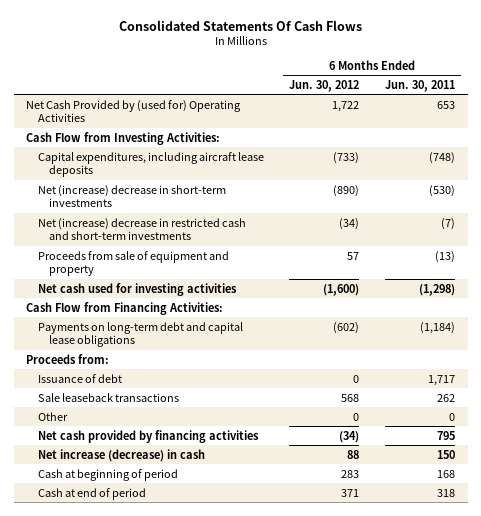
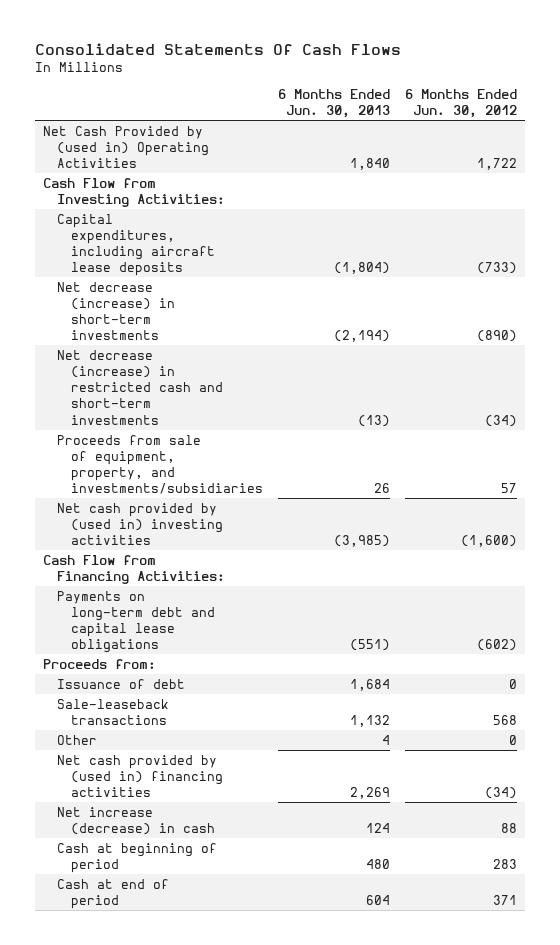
[384,79,455,92] Jun. 30, 2011 -> none
none -> [277,89,390,119] 6 Months Ended Jun. 30, 2013
[26,99,242,123] Net Cash Provided by (used for) Operating Activities -> [43,125,209,169] Net Cash Provided by (used in) Operating Activities
[37,184,226,208] Net (increase) decrease in short-term investments -> [56,281,175,341] Net decrease (increase) in short-term investments
[37,217,246,241] Net (increase) decrease in restricted cash and short-term investments -> [56,349,223,425] Net decrease (increase) in restricted cash and short-term investments
[37,250,229,277] Proceeds from sale of equipment and property -> [56,434,263,495] Proceeds from sale of equipment, property, and investments/subsidiaries
[37,282,237,296] Net cash used for investing activities -> [56,502,223,546] Net cash provided by (used in) investing activities
[37,392,179,402] Sale leaseback transactions -> [56,698,169,725] Sale-leaseback transactions
[37,429,259,443] Net cash provided by financing activities -> [56,754,223,798] Net cash provided by (used in) financing activities

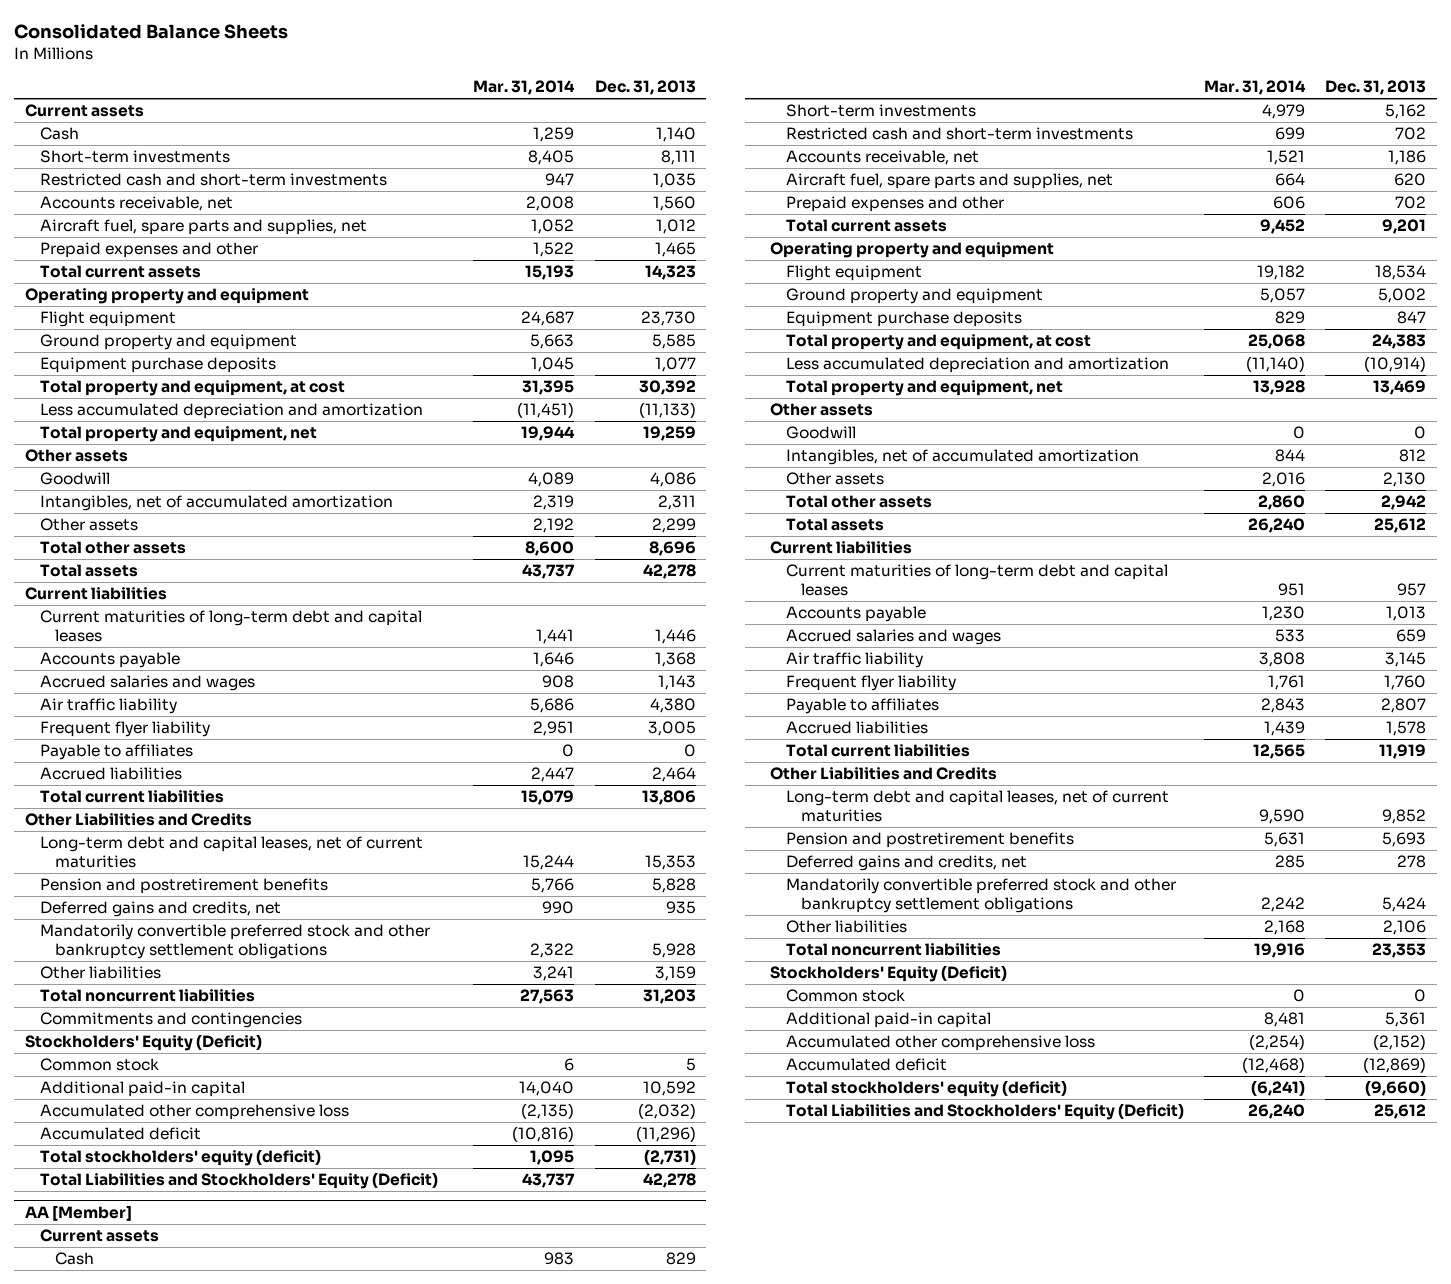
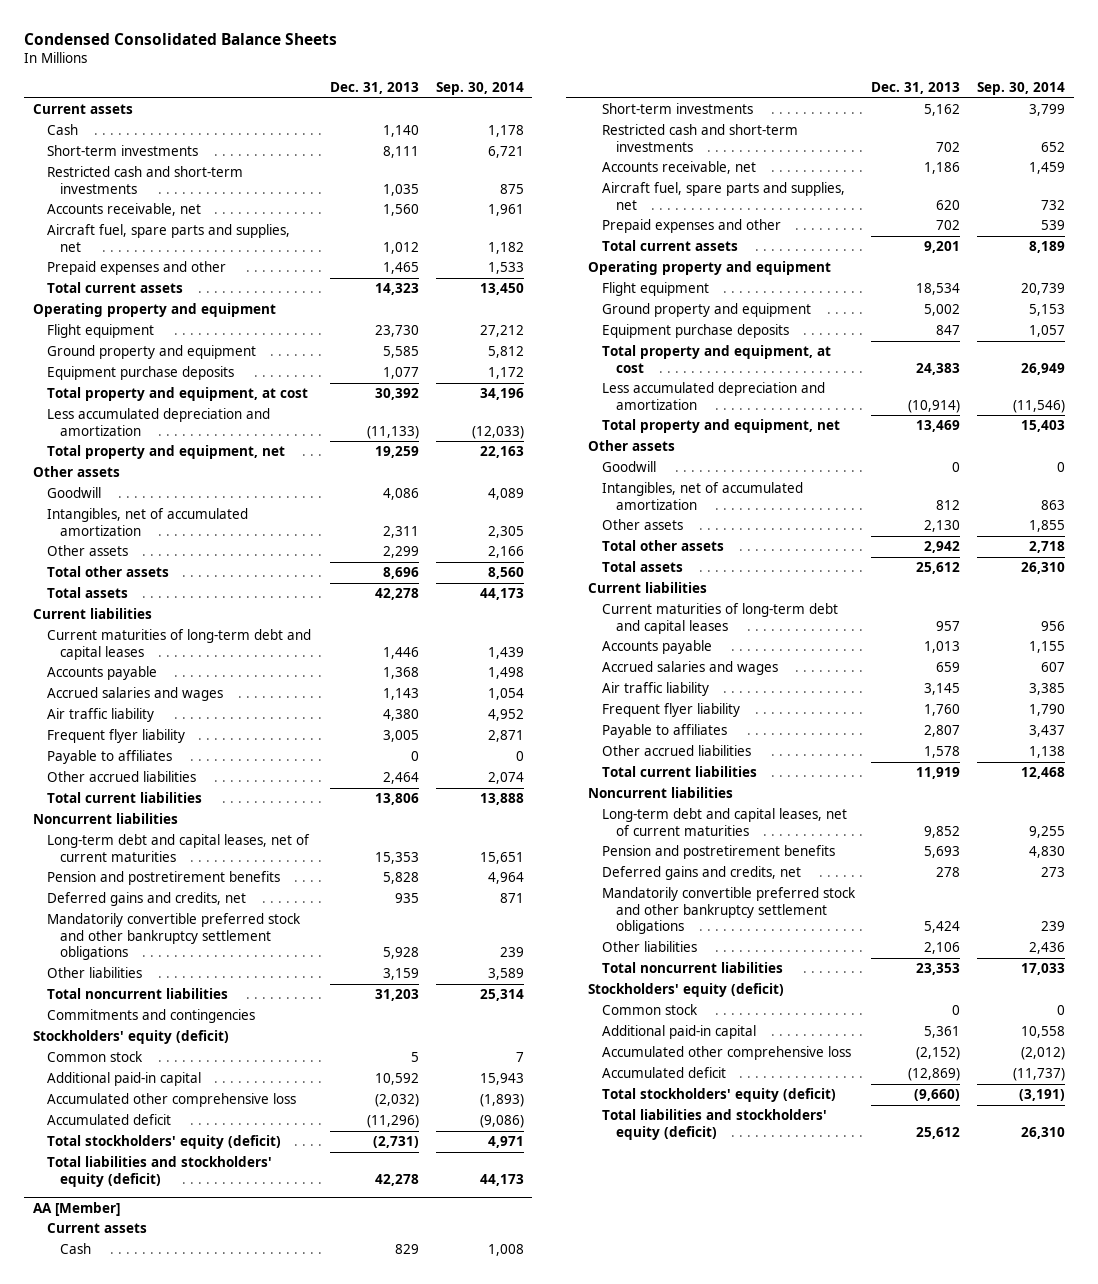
[14,24,289,40] Consolidated Balance Sheets -> [24,33,338,46] Condensed Consolidated Balance Sheets
[473,80,576,96] Mar. 31, 2014 -> none
none -> [435,82,524,96] Sep. 30, 2014
[39,767,182,781] Accrued liabilities -> [46,771,196,783] Other accrued liabilities
[24,813,252,827] Other Liabilities and Credits -> [32,813,178,825] Noncurrent liabilities
[24,1034,262,1052] Stockholders' Equity (Deficit) -> [32,1030,229,1045] Stockholders' equity (deficit)
[39,1172,438,1190] Total Liabilities and Stockholders' Equity (Deficit) -> [46,1156,272,1187] Total liabilities and stockholders' equity (deficit)
[785,721,928,735] Accrued liabilities -> [601,745,751,757] Other accrued liabilities
[770,767,998,781] Other Liabilities and Credits -> [587,787,733,799] Noncurrent liabilities
[770,965,1008,983] Stockholders' Equity (Deficit) -> [587,983,784,998] Stockholders' equity (deficit)
[785,1103,1184,1121] Total Liabilities and Stockholders' Equity (Deficit) -> [601,1109,827,1140] Total liabilities and stockholders' equity (deficit)

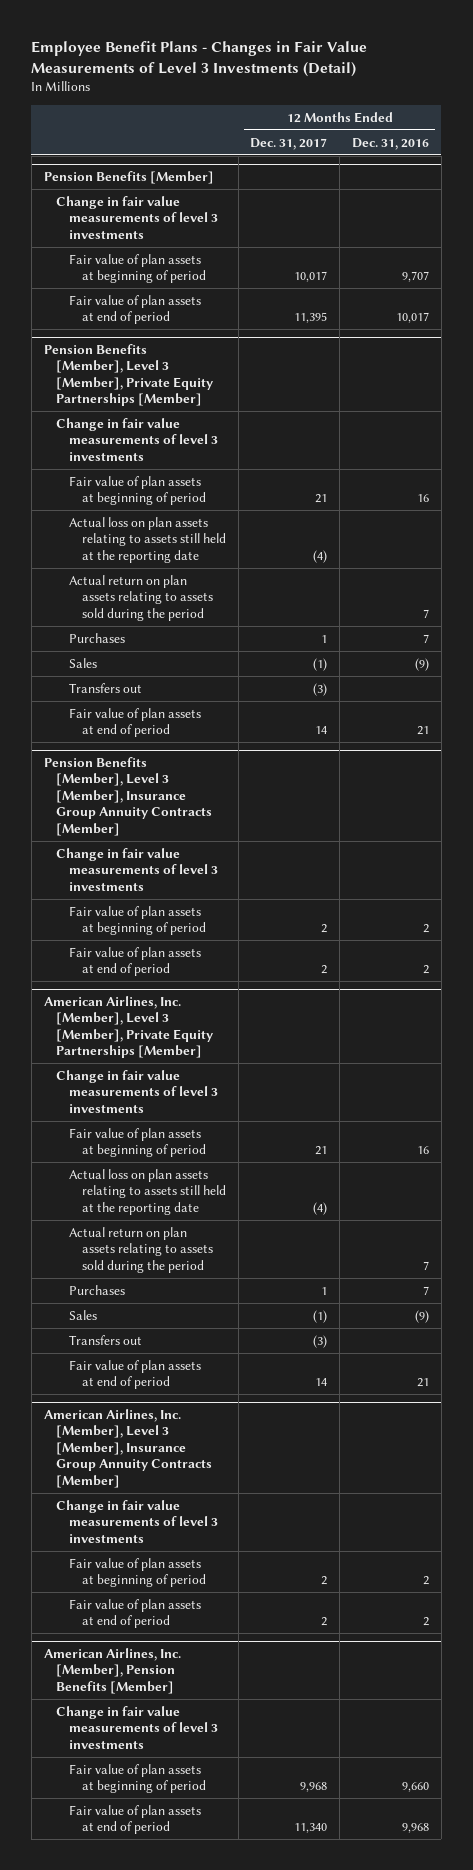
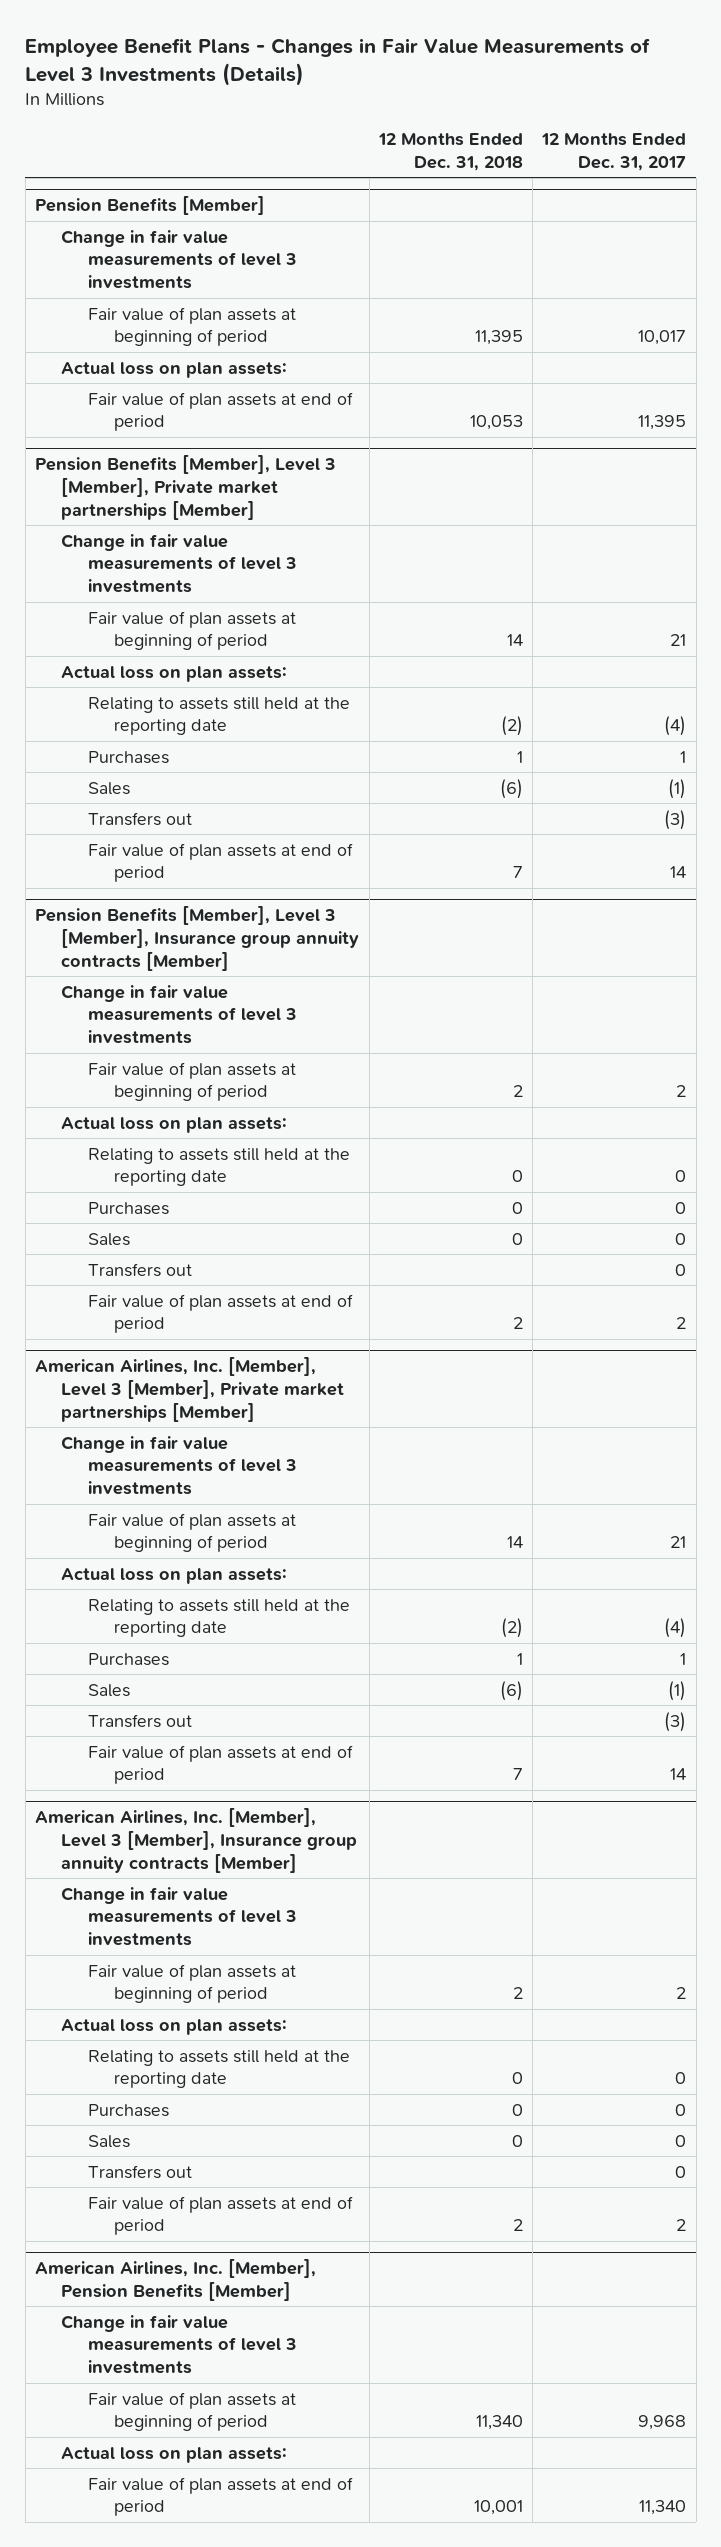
[31,41,368,78] Employee Benefit Plans - Changes in Fair Value Measurements of Level 3 Investments (Detail) -> [25,38,651,87] Employee Benefit Plans - Changes in Fair Value Measurements of Level 3 Investments (Details)
[352,137,430,150] Dec. 31, 2016 -> none
none -> [377,133,523,171] 12 Months Ended Dec. 31, 2018
none -> [61,361,288,378] Actual loss on plan assets:
[43,344,214,407] Pension Benefits [Member], Level 3 [Member], Private Equity Partnerships [Member] -> [35,455,337,520] Pension Benefits [Member], Level 3 [Member], Private market partnerships [Member]
[69,574,213,621] Actual return on plan assets relating to assets sold during the period -> none
none -> [61,665,288,682] Actual loss on plan assets:
[69,516,226,563] Actual loss on plan assets relating to assets still held at the reporting date -> [87,696,350,736] Relating to assets still held at the reporting date
[43,757,213,836] Pension Benefits [Member], Level 3 [Member], Insurance Group Annuity Contracts [Member] -> [35,906,360,971] Pension Benefits [Member], Level 3 [Member], Insurance group annuity contracts [Member]
none -> [61,1116,288,1133] Actual loss on plan assets:
none -> [87,1147,350,1187] Relating to assets still held at the reporting date
none -> [87,1201,169,1215] Purchases
none -> [87,1232,130,1246] Sales
none -> [87,1262,192,1277] Transfers out
[43,996,214,1059] American Airlines, Inc. [Member], Level 3 [Member], Private Equity Partnerships [Member] -> [35,1357,345,1422] American Airlines, Inc. [Member], Level 3 [Member], Private market partnerships [Member]
[69,1226,213,1273] Actual return on plan assets relating to assets sold during the period -> none
none -> [61,1567,288,1584] Actual loss on plan assets:
[69,1168,226,1215] Actual loss on plan assets relating to assets still held at the reporting date -> [87,1598,350,1638] Relating to assets still held at the reporting date
[43,1409,213,1488] American Airlines, Inc. [Member], Level 3 [Member], Insurance Group Annuity Contracts [Member] -> [35,1808,358,1873] American Airlines, Inc. [Member], Level 3 [Member], Insurance group annuity contracts [Member]
none -> [61,2018,288,2035] Actual loss on plan assets:
none -> [87,2049,350,2089] Relating to assets still held at the reporting date
none -> [87,2103,169,2117] Purchases
none -> [87,2134,130,2148] Sales
none -> [87,2164,192,2179] Transfers out
none -> [61,2446,288,2463] Actual loss on plan assets:

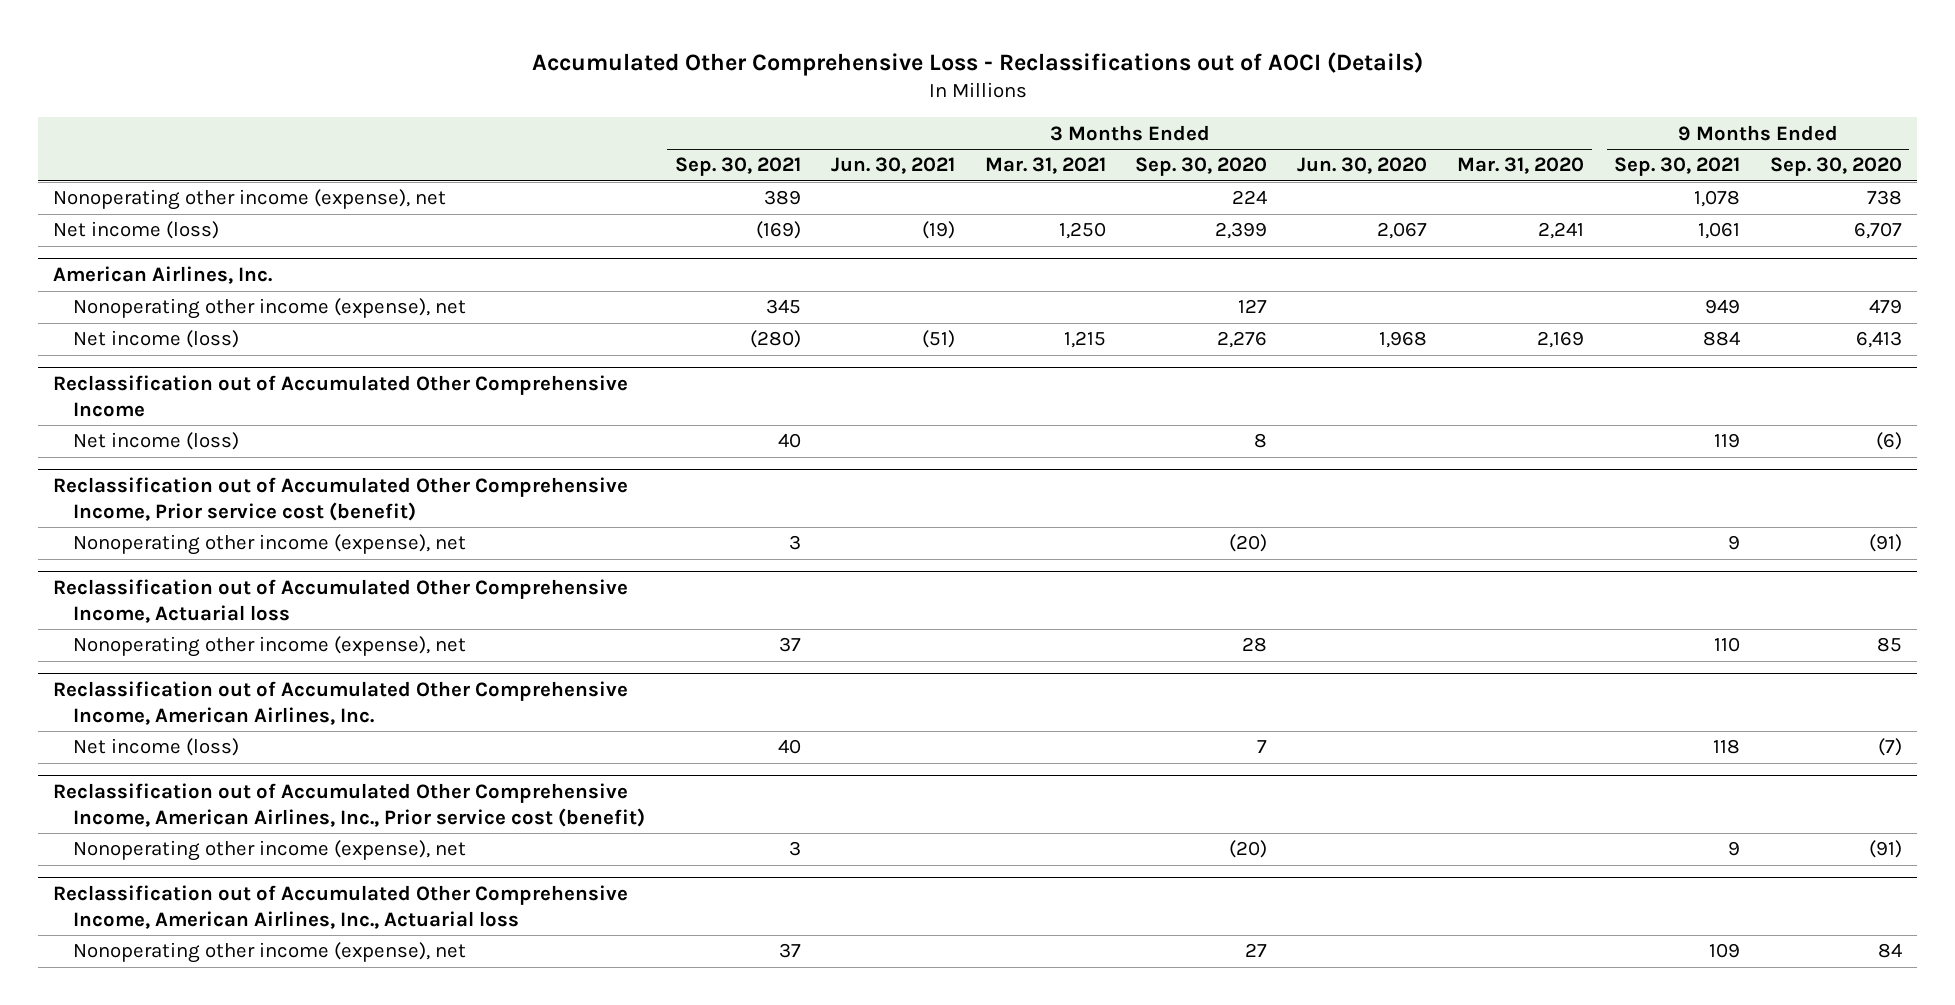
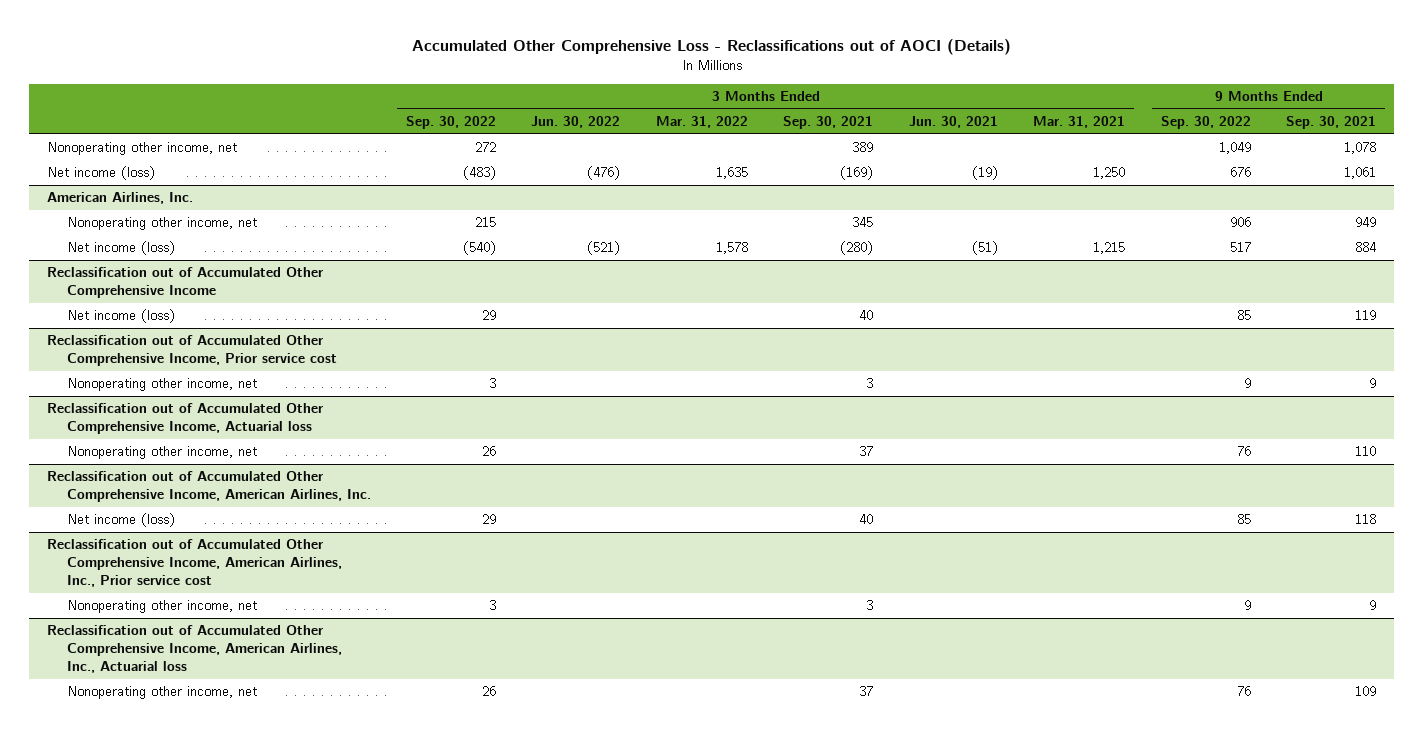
[1135,157,1268,177] Sep. 30, 2020 -> none
[1297,157,1428,175] Jun. 30, 2020 -> none
[1457,157,1585,175] Mar. 31, 2020 -> none
[1769,157,1902,177] Sep. 30, 2020 -> none
none -> [405,116,496,130] Sep. 30, 2022
none -> [531,116,621,129] Jun. 30, 2022
none -> [655,116,748,129] Mar. 31, 2022
none -> [1160,116,1251,130] Sep. 30, 2022
[53,189,447,211] Nonoperating other income (expense), net -> [47,142,238,156] Nonoperating other income, net
[72,298,466,320] Nonoperating other income (expense), net -> [66,217,257,231] Nonoperating other income, net
[53,477,629,521] Reclassification out of Accumulated Other Comprehensive Income, Prior service cost (benefit) -> [47,335,337,367] Reclassification out of Accumulated Other Comprehensive Income, Prior service cost
[72,534,466,556] Nonoperating other income (expense), net -> [66,378,257,392] Nonoperating other income, net
[72,636,466,658] Nonoperating other income (expense), net -> [66,446,257,460] Nonoperating other income, net
[53,783,645,827] Reclassification out of Accumulated Other Comprehensive Income, American Airlines, Inc., Prior service cost (benefit) -> [47,539,342,587] Reclassification out of Accumulated Other Comprehensive Income, American Airlines, Inc., Prior service cost
[72,840,466,862] Nonoperating other income (expense), net -> [66,600,257,614] Nonoperating other income, net
[72,942,466,964] Nonoperating other income (expense), net -> [66,686,257,700] Nonoperating other income, net

